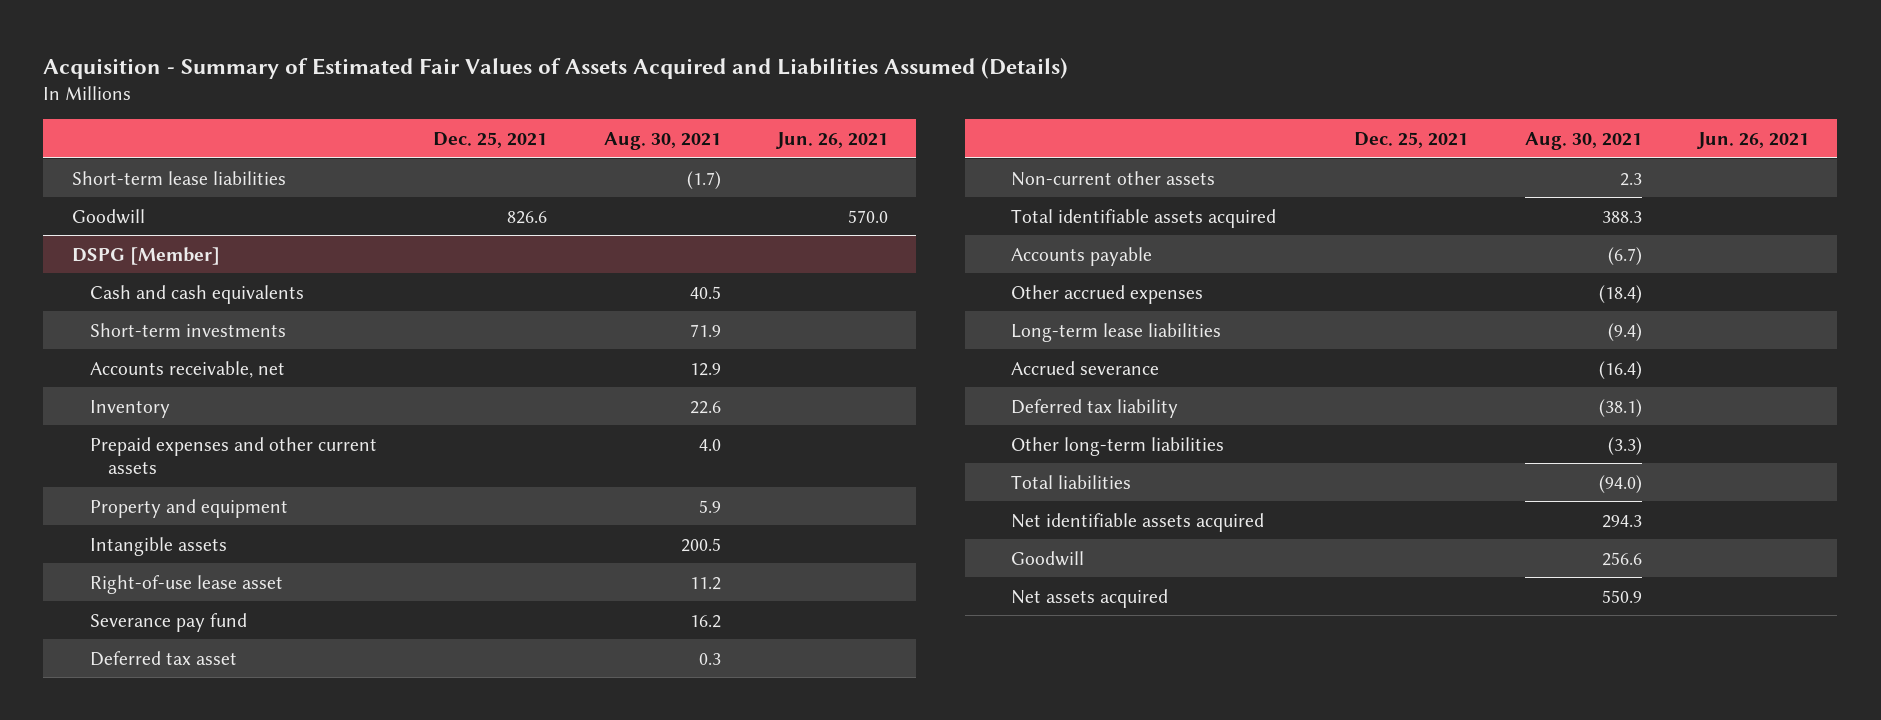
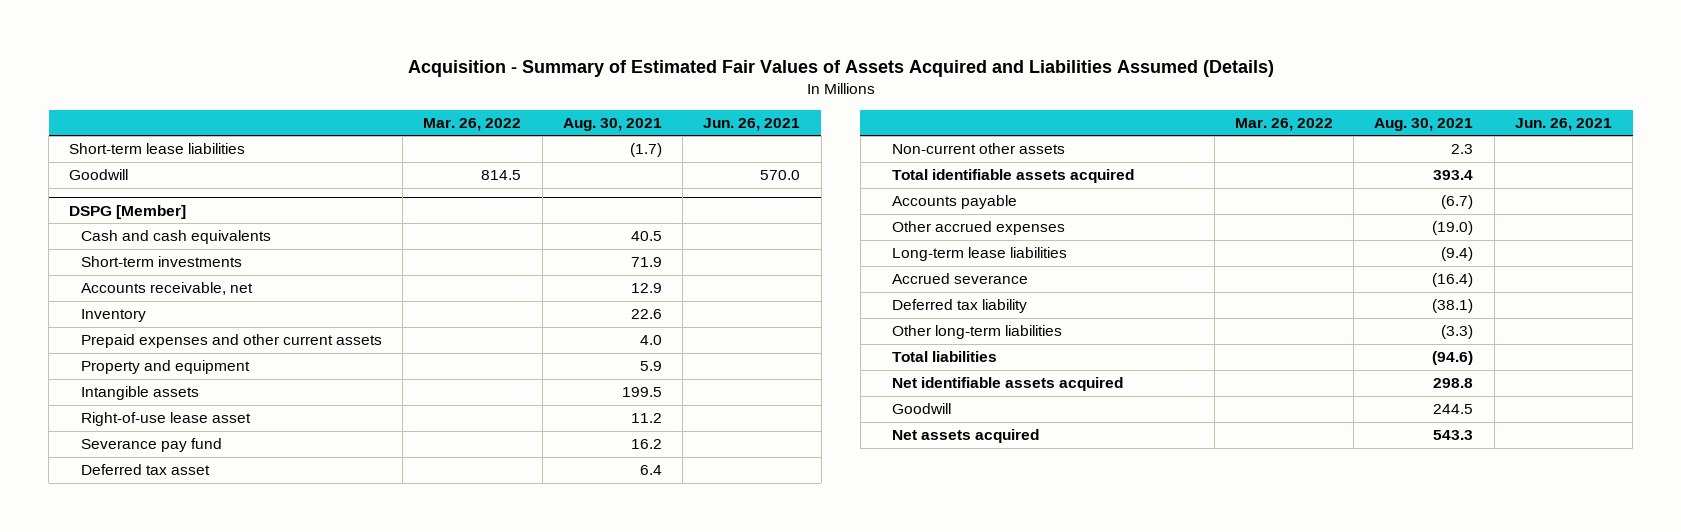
[433,131,548,148] Dec. 25, 2021 -> none
none -> [423,117,522,131] Mar. 26, 2022
[680,537,721,552] 200.5 -> [621,387,662,398] 199.5
[698,652,721,665] 0.3 -> [639,465,662,476] 6.4
[1601,210,1642,223] 388.3 -> [1433,170,1474,181] 393.4
[1598,284,1642,303] (18.4) -> [1432,221,1474,236] (19.0)
[1598,474,1642,493] (94.0) -> [1432,351,1474,366] (94.6)
[1601,514,1642,528] 294.3 -> [1433,378,1474,389] 298.8
[1601,551,1642,566] 256.6 -> [1433,404,1474,415] 244.5
[1601,589,1642,603] 550.9 -> [1433,430,1474,441] 543.3

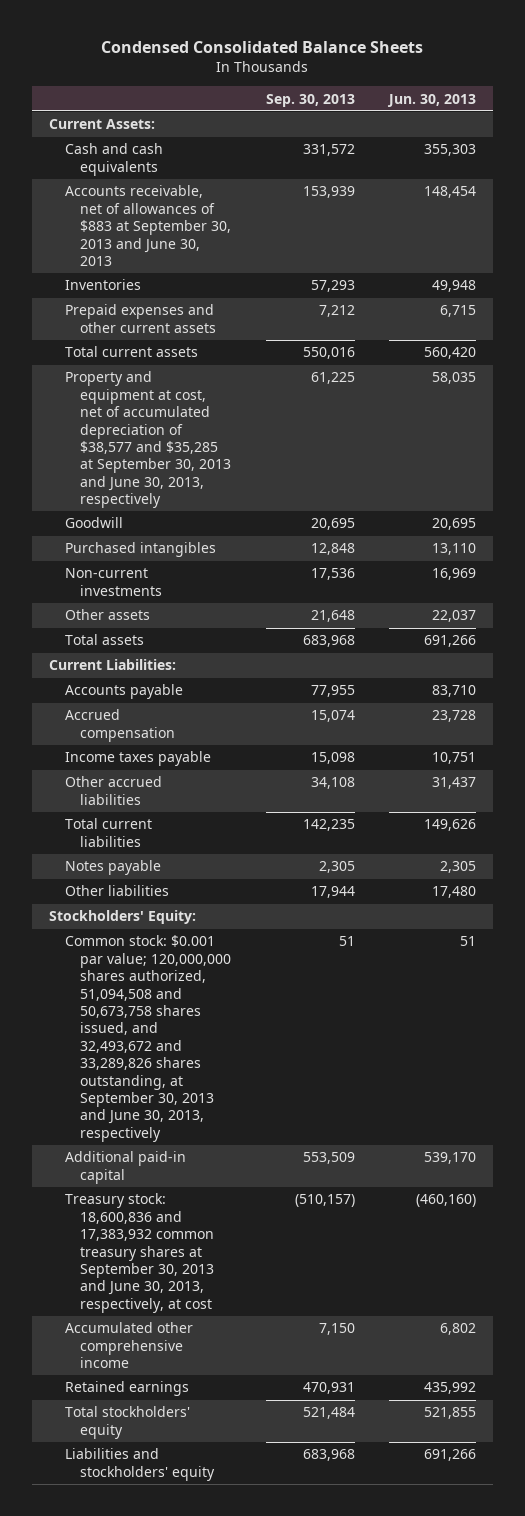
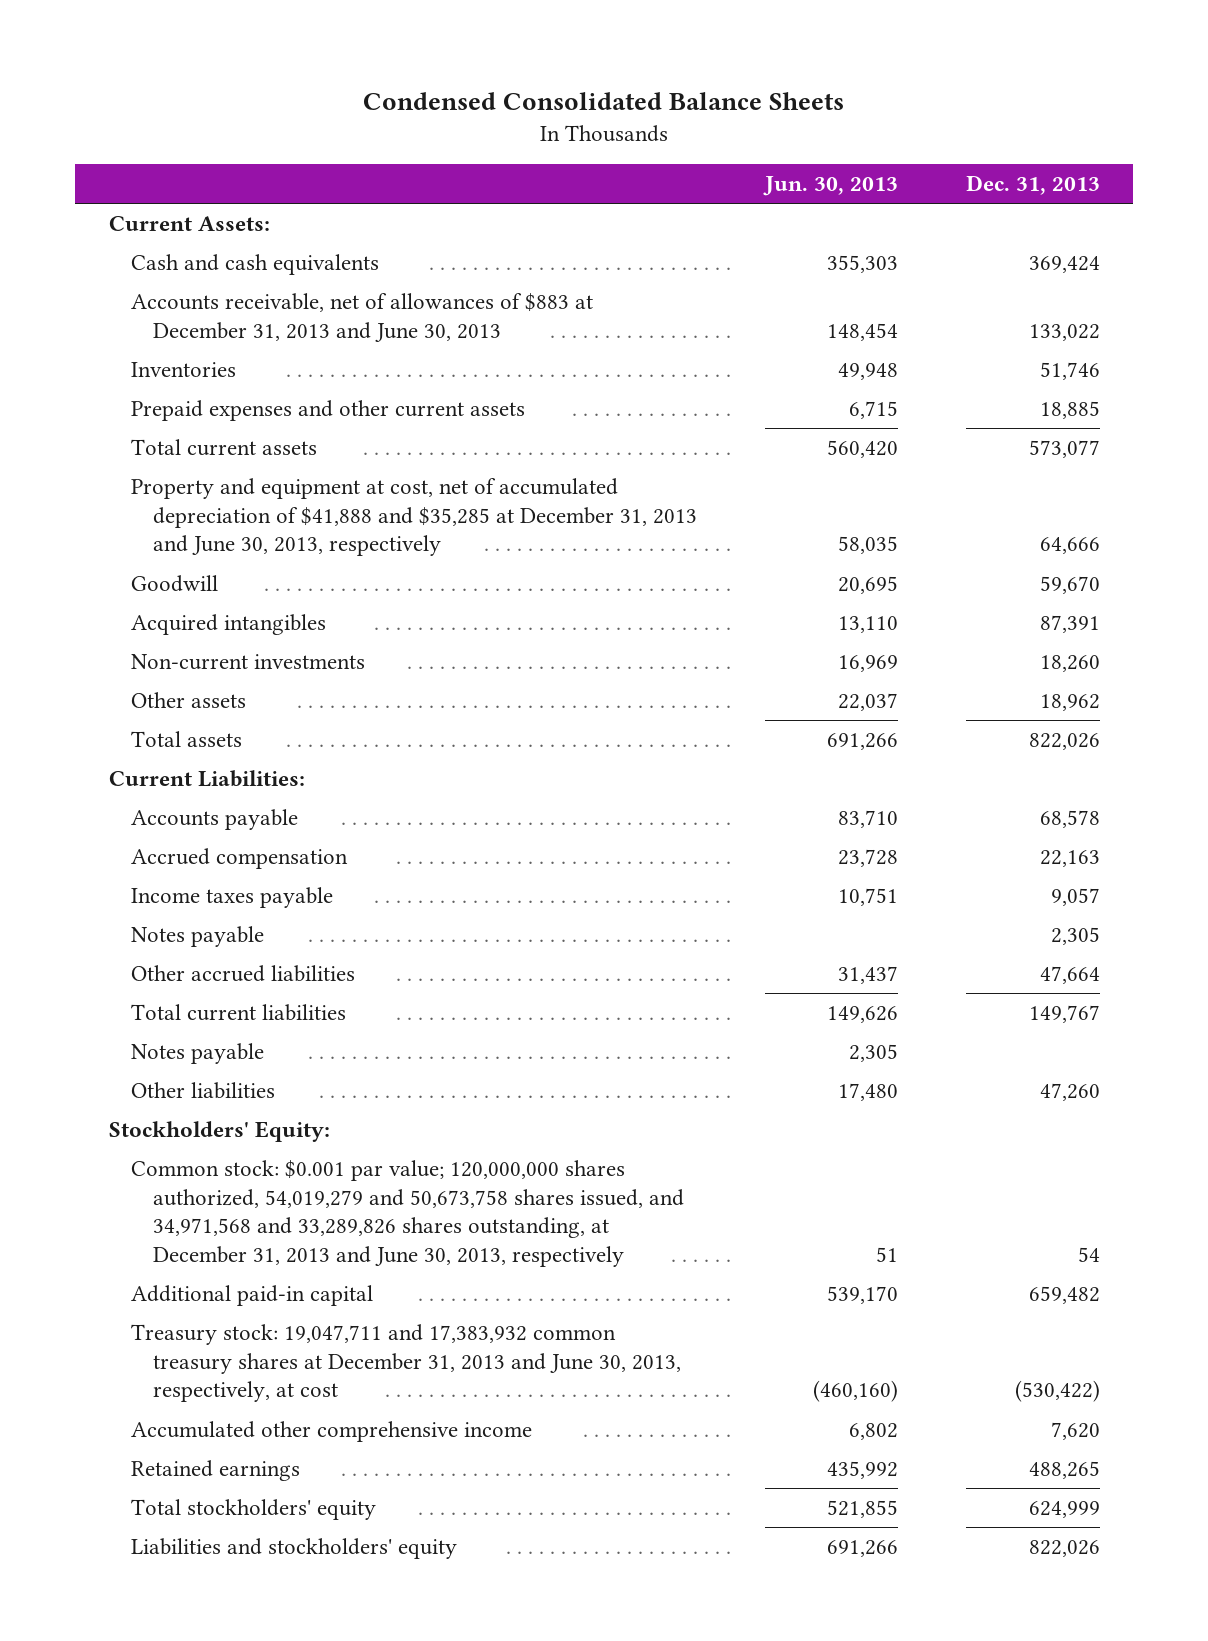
[265,93,355,107] Sep. 30, 2013 -> none
none -> [965,175,1100,196] Dec. 31, 2013
[64,185,232,266] Accounts receivable, net of allowances of $883 at September 30, 2013 and June 30, 2013 -> [130,293,593,342] Accounts receivable, net of allowances of $883 at December 31, 2013 and June 30, 2013
[64,371,232,509] Property and equipment at cost, net of accumulated depreciation of $38,577 and $35,285 at September 30, 2013 and June 30, 2013, respectively -> [130,478,697,557] Property and equipment at cost, net of accumulated depreciation of $41,888 and $35,285 at December 31, 2013 and June 30, 2013, respectively
[64,542,216,558] Purchased intangibles -> [130,614,326,636] Acquired intangibles
none -> [130,926,264,948] Notes payable
[64,935,232,1142] Common stock: $0.001 par value; 120,000,000 shares authorized, 51,094,508 and 50,673,758 shares issued, and 32,493,672 and 33,289,826 shares outstanding, at September 30, 2013 and June 30, 2013, respectively -> [130,1160,684,1267] Common stock: $0.001 par value; 120,000,000 shares authorized, 54,019,279 and 50,673,758 shares issued, and 34,971,568 and 33,289,826 shares outstanding, at December 31, 2013 and June 30, 2013, respectively
[64,1193,215,1313] Treasury stock: 18,600,836 and 17,383,932 common treasury shares at September 30, 2013 and June 30, 2013, respectively, at cost -> [130,1324,681,1403] Treasury stock: 19,047,711 and 17,383,932 common treasury shares at December 31, 2013 and June 30, 2013, respectively, at cost

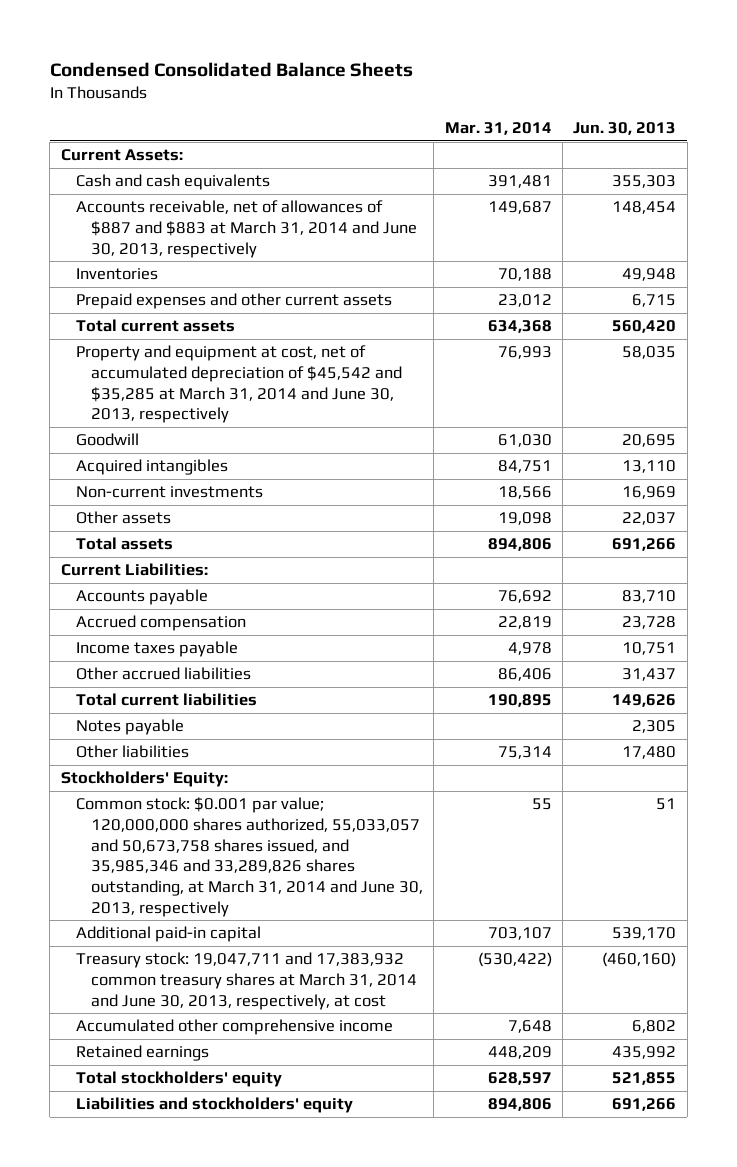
[965,175,1100,196] Dec. 31, 2013 -> none
none -> [444,122,552,136] Mar. 31, 2014
[130,293,593,342] Accounts receivable, net of allowances of $883 at December 31, 2013 and June 30, 2013 -> [75,200,417,258] Accounts receivable, net of allowances of $887 and $883 at March 31, 2014 and June 30, 2013, respectively
[130,478,697,557] Property and equipment at cost, net of accumulated depreciation of $41,888 and $35,285 at December 31, 2013 and June 30, 2013, respectively -> [75,345,402,424] Property and equipment at cost, net of accumulated depreciation of $45,542 and $35,285 at March 31, 2014 and June 30, 2013, respectively
[130,926,264,948] Notes payable -> none
[130,1160,684,1267] Common stock: $0.001 par value; 120,000,000 shares authorized, 54,019,279 and 50,673,758 shares issued, and 34,971,568 and 33,289,826 shares outstanding, at December 31, 2013 and June 30, 2013, respectively -> [75,797,423,917] Common stock: $0.001 par value; 120,000,000 shares authorized, 55,033,057 and 50,673,758 shares issued, and 35,985,346 and 33,289,826 shares outstanding, at March 31, 2014 and June 30, 2013, respectively
[130,1324,681,1403] Treasury stock: 19,047,711 and 17,383,932 common treasury shares at December 31, 2013 and June 30, 2013, respectively, at cost -> [75,952,417,1010] Treasury stock: 19,047,711 and 17,383,932 common treasury shares at March 31, 2014 and June 30, 2013, respectively, at cost

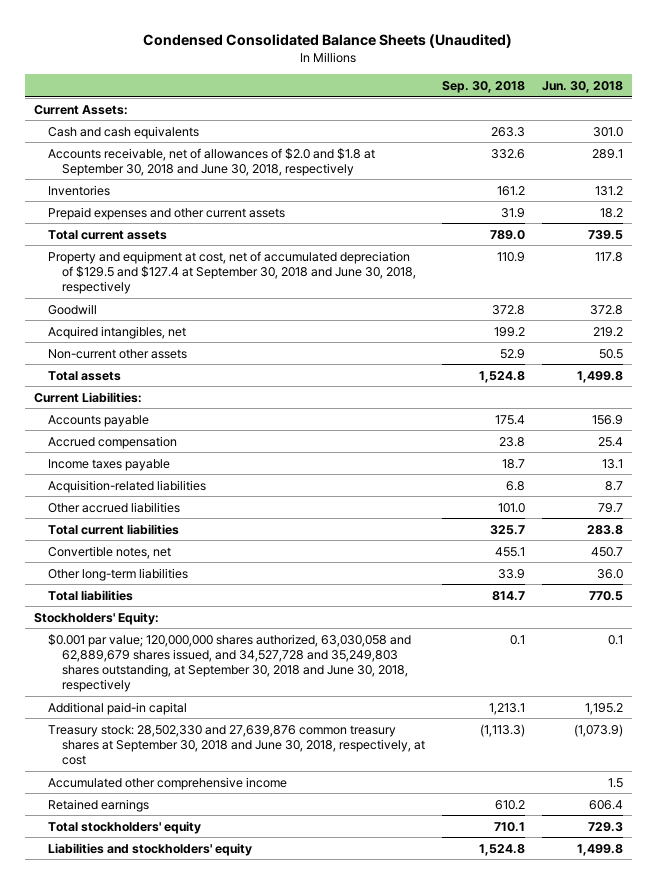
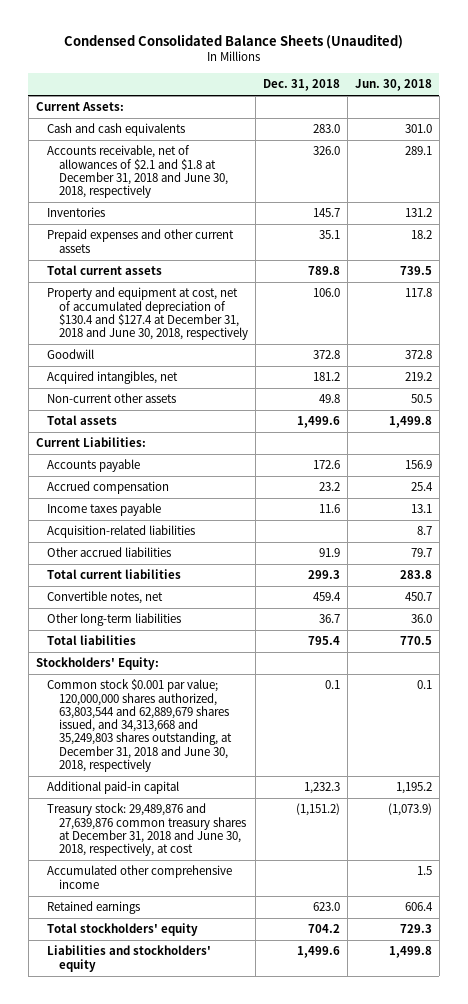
[442,80,526,93] Sep. 30, 2018 -> none
none -> [262,79,340,92] Dec. 31, 2018
[47,147,375,176] Accounts receivable, net of allowances of $2.0 and $1.8 at September 30, 2018 and June 30, 2018, respectively -> [47,145,228,199] Accounts receivable, net of allowances of $2.1 and $1.8 at December 31, 2018 and June 30, 2018, respectively
[47,250,417,295] Property and equipment at cost, net of accumulated depreciation of $129.5 and $127.4 at September 30, 2018 and June 30, 2018, respectively -> [47,287,248,341] Property and equipment at cost, net of accumulated depreciation of $130.4 and $127.4 at December 31, 2018 and June 30, 2018, respectively
[47,633,411,693] $0.001 par value; 120,000,000 shares authorized, 63,030,058 and 62,889,679 shares issued, and 34,527,728 and 35,249,803 shares outstanding, at September 30, 2018 and June 30, 2018, respectively -> [47,679,232,773] Common stock $0.001 par value; 120,000,000 shares authorized, 63,803,544 and 62,889,679 shares issued, and 34,313,668 and 35,249,803 shares outstanding, at December 31, 2018 and June 30, 2018, respectively
[47,724,426,766] Treasury stock: 28,502,330 and 27,639,876 common treasury shares at September 30, 2018 and June 30, 2018, respectively, at cost -> [47,803,246,857] Treasury stock: 29,489,876 and 27,639,876 common treasury shares at December 31, 2018 and June 30, 2018, respectively, at cost

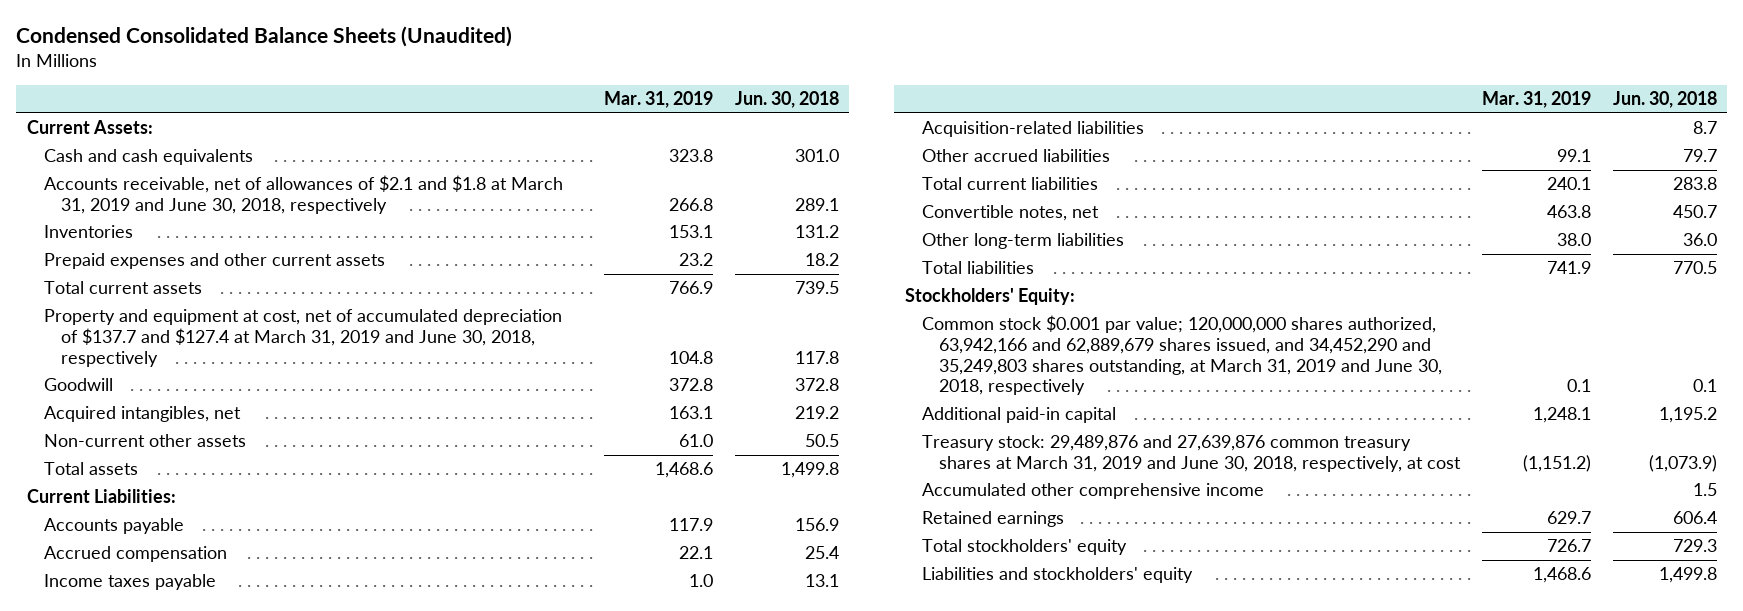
[262,79,340,92] Dec. 31, 2018 -> none
none -> [603,91,713,109] Mar. 31, 2019
[47,145,228,199] Accounts receivable, net of allowances of $2.1 and $1.8 at December 31, 2018 and June 30, 2018, respectively -> [43,175,563,214] Accounts receivable, net of allowances of $2.1 and $1.8 at March 31, 2019 and June 30, 2018, respectively
[47,287,248,341] Property and equipment at cost, net of accumulated depreciation of $130.4 and $127.4 at December 31, 2018 and June 30, 2018, respectively -> [43,309,562,367] Property and equipment at cost, net of accumulated depreciation of $137.7 and $127.4 at March 31, 2019 and June 30, 2018, respectively
[47,679,232,773] Common stock $0.001 par value; 120,000,000 shares authorized, 63,803,544 and 62,889,679 shares issued, and 34,313,668 and 35,249,803 shares outstanding, at December 31, 2018 and June 30, 2018, respectively -> [921,315,1443,396] Common stock $0.001 par value; 120,000,000 shares authorized, 63,942,166 and 62,889,679 shares issued, and 34,452,290 and 35,249,803 shares outstanding, at March 31, 2019 and June 30, 2018, respectively
[47,803,246,857] Treasury stock: 29,489,876 and 27,639,876 common treasury shares at December 31, 2018 and June 30, 2018, respectively, at cost -> [921,435,1462,472] Treasury stock: 29,489,876 and 27,639,876 common treasury shares at March 31, 2019 and June 30, 2018, respectively, at cost

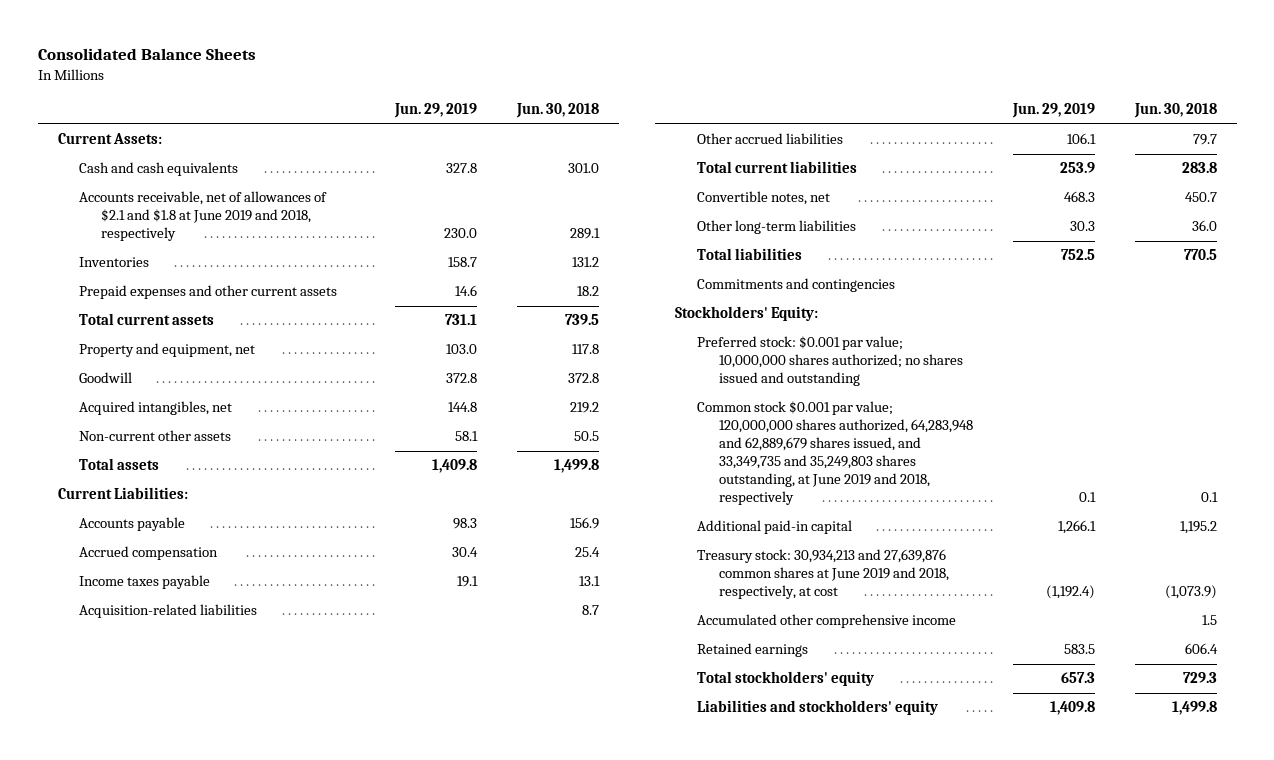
[15,26,512,48] Condensed Consolidated Balance Sheets (Unaudited) -> [37,48,256,61] Consolidated Balance Sheets
[603,91,713,109] Mar. 31, 2019 -> none
none -> [394,102,478,118] Jun. 29, 2019
[43,175,563,214] Accounts receivable, net of allowances of $2.1 and $1.8 at March 31, 2019 and June 30, 2018, respectively -> [79,191,328,242] Accounts receivable, net of allowances of $2.1 and $1.8 at June 2019 and 2018, respectively
[43,309,562,367] Property and equipment at cost, net of accumulated depreciation of $137.7 and $127.4 at March 31, 2019 and June 30, 2018, respectively -> [79,343,256,358] Property and equipment, net
none -> [697,278,896,293] Commitments and contingencies
none -> [697,336,963,387] Preferred stock: $0.001 par value; 10,000,000 shares authorized; no shares issued and outstanding
[921,315,1443,396] Common stock $0.001 par value; 120,000,000 shares authorized, 63,942,166 and 62,889,679 shares issued, and 34,452,290 and 35,249,803 shares outstanding, at March 31, 2019 and June 30, 2018, respectively -> [697,401,973,506] Common stock $0.001 par value; 120,000,000 shares authorized, 64,283,948 and 62,889,679 shares issued, and 33,349,735 and 35,249,803 shares outstanding, at June 2019 and 2018, respectively
[921,435,1462,472] Treasury stock: 29,489,876 and 27,639,876 common treasury shares at March 31, 2019 and June 30, 2018, respectively, at cost -> [697,549,949,600] Treasury stock: 30,934,213 and 27,639,876 common shares at June 2019 and 2018, respectively, at cost

